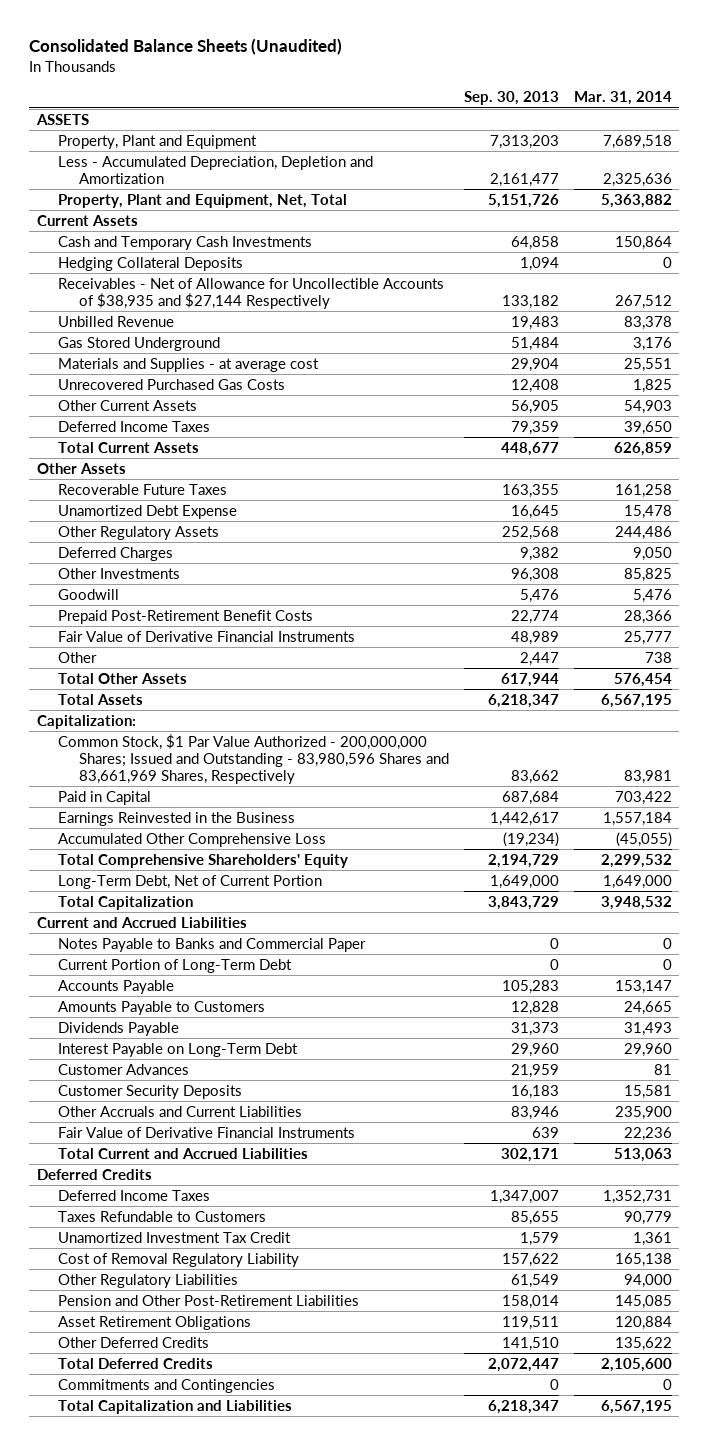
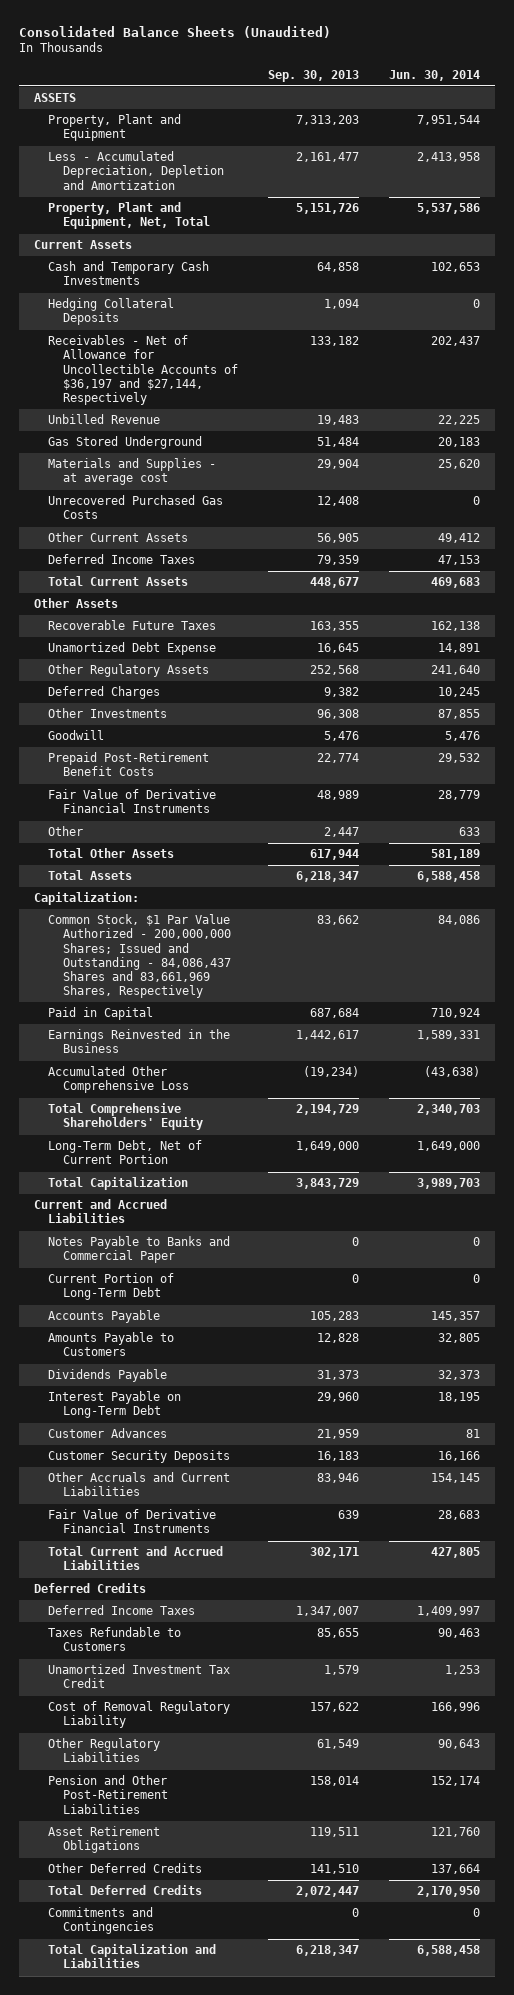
[573,91,672,106] Mar. 31, 2014 -> none
none -> [389,69,481,81] Jun. 30, 2014
[57,277,444,309] Receivables - Net of Allowance for Uncollectible Accounts of $38,935 and $27,144 Respectively -> [48,335,239,405] Receivables - Net of Allowance for Uncollectible Accounts of $36,197 and $27,144, Respectively
[57,733,450,784] Common Stock, $1 Par Value Authorized - 200,000,000 Shares; Issued and Outstanding - 83,980,596 Shares and 83,661,969 Shares, Respectively -> [48,914,232,998] Common Stock, $1 Par Value Authorized - 200,000,000 Shares; Issued and Outstanding - 84,086,437 Shares and 83,661,969 Shares, Respectively

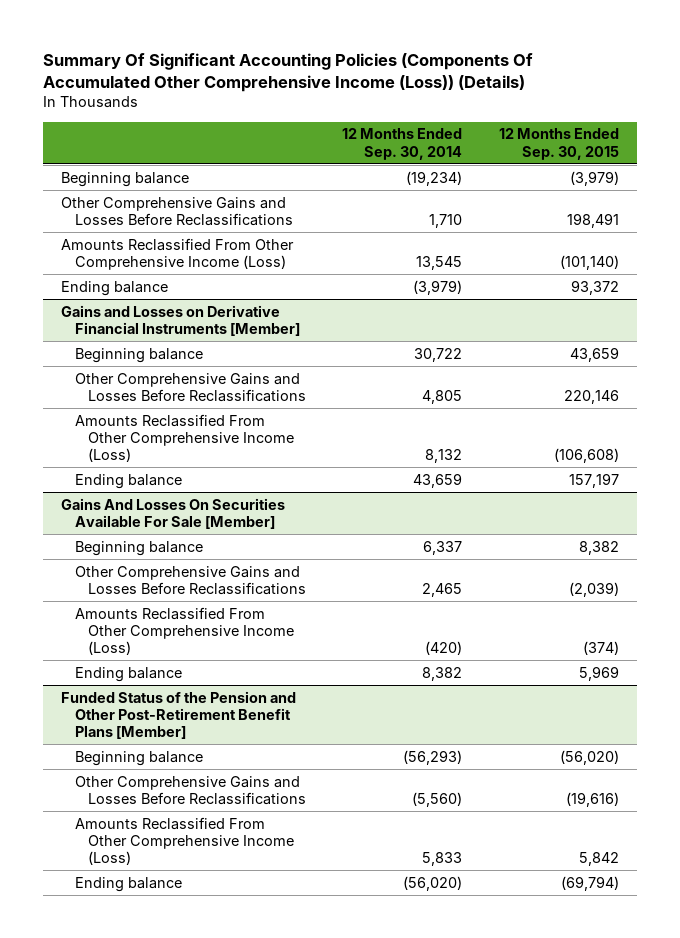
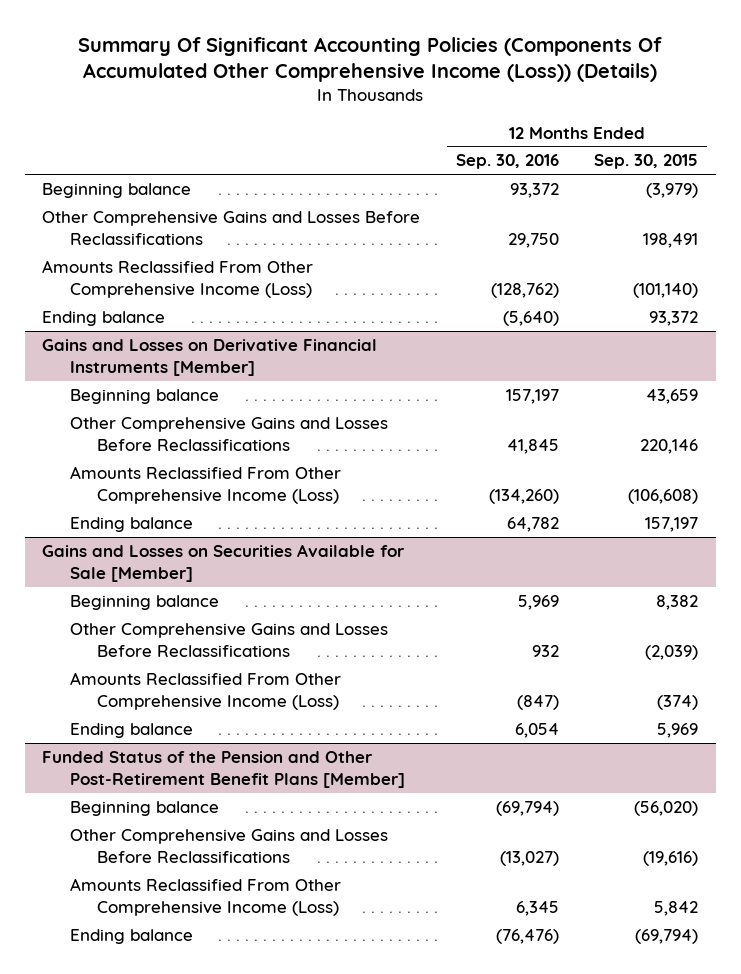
[342,128,463,160] 12 Months Ended Sep. 30, 2014 -> none
none -> [455,154,559,170] Sep. 30, 2016
[61,497,286,529] Gains And Losses On Securities Available For Sale [Member] -> [42,543,406,583] Gains and Losses on Securities Available for Sale [Member]

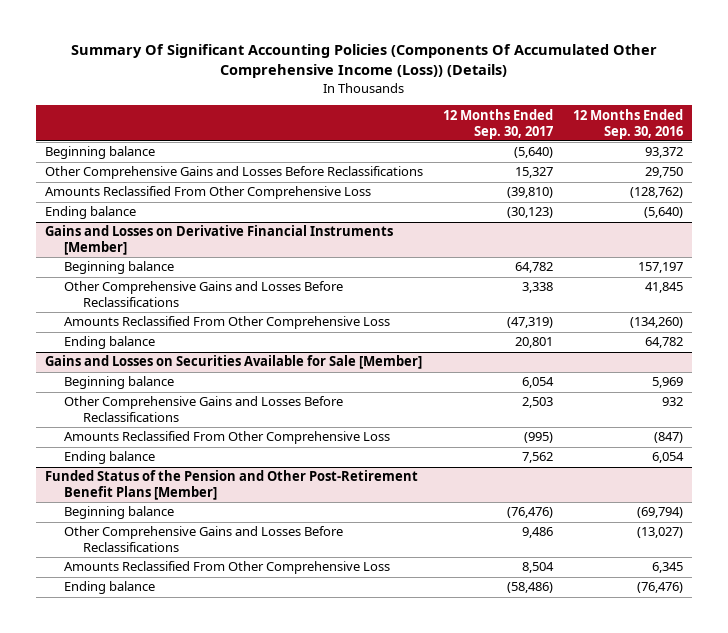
[594,154,699,170] Sep. 30, 2015 -> none
none -> [443,108,554,139] 12 Months Ended Sep. 30, 2017
[42,259,314,299] Amounts Reclassified From Other Comprehensive Income (Loss) -> [45,186,372,200] Amounts Reclassified From Other Comprehensive Loss
[69,465,341,505] Amounts Reclassified From Other Comprehensive Income (Loss) -> [64,316,391,330] Amounts Reclassified From Other Comprehensive Loss
[69,671,341,711] Amounts Reclassified From Other Comprehensive Income (Loss) -> [64,431,391,445] Amounts Reclassified From Other Comprehensive Loss
[69,877,341,917] Amounts Reclassified From Other Comprehensive Income (Loss) -> [64,561,391,575] Amounts Reclassified From Other Comprehensive Loss

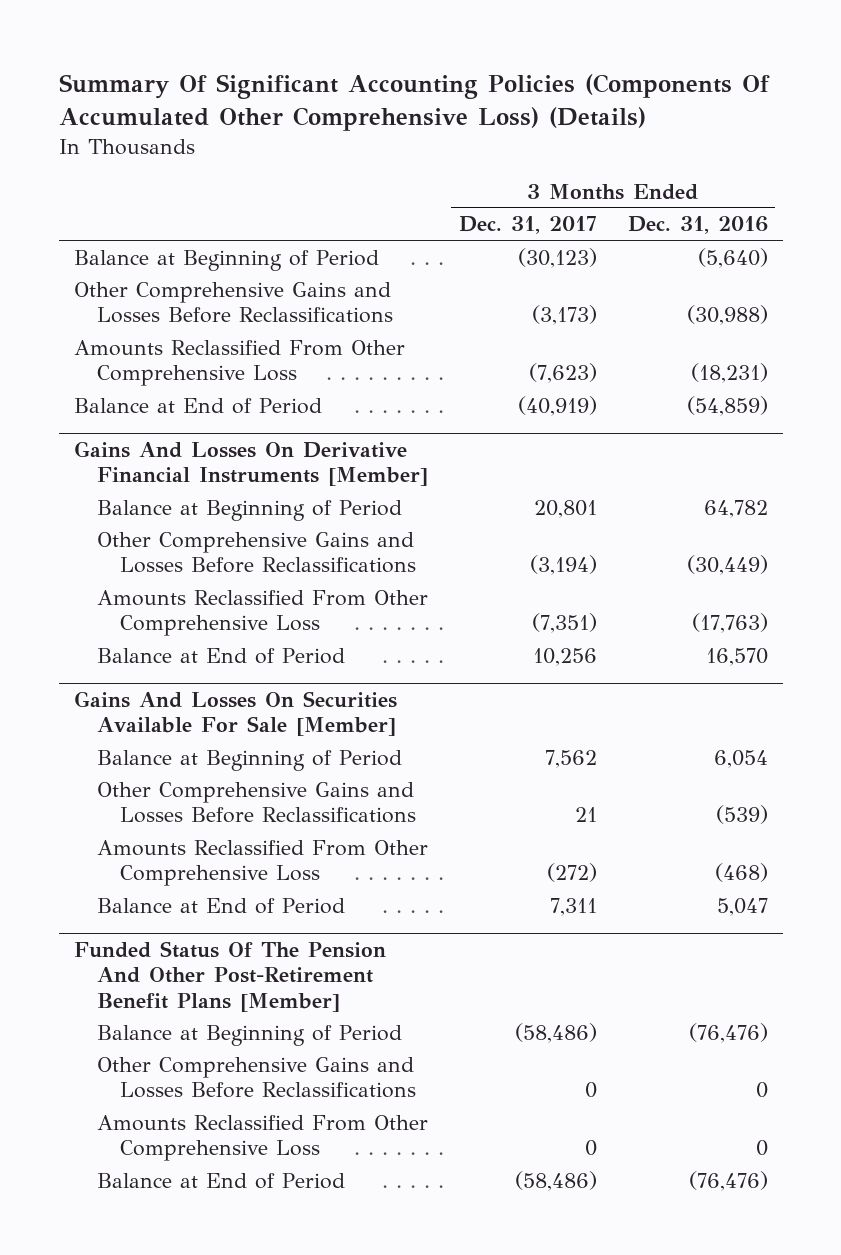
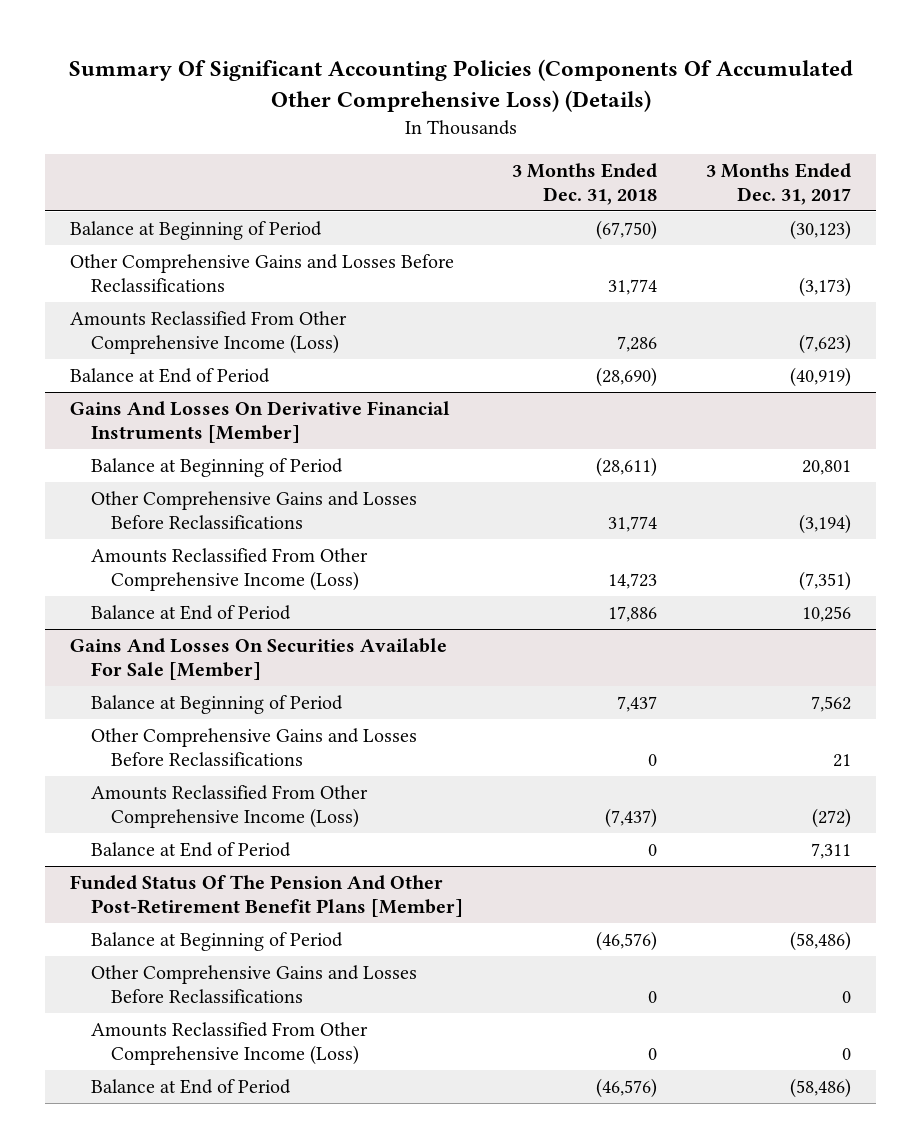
[627,216,768,235] Dec. 31, 2016 -> none
none -> [512,162,658,205] 3 Months Ended Dec. 31, 2018
[73,339,405,386] Amounts Reclassified From Other Comprehensive Loss -> [70,310,348,355] Amounts Reclassified From Other Comprehensive Income (Loss)
[97,589,429,636] Amounts Reclassified From Other Comprehensive Loss -> [90,547,368,592] Amounts Reclassified From Other Comprehensive Income (Loss)
[97,839,429,886] Amounts Reclassified From Other Comprehensive Loss -> [90,784,368,829] Amounts Reclassified From Other Comprehensive Income (Loss)
[97,1114,429,1161] Amounts Reclassified From Other Comprehensive Loss -> [90,1021,368,1066] Amounts Reclassified From Other Comprehensive Income (Loss)

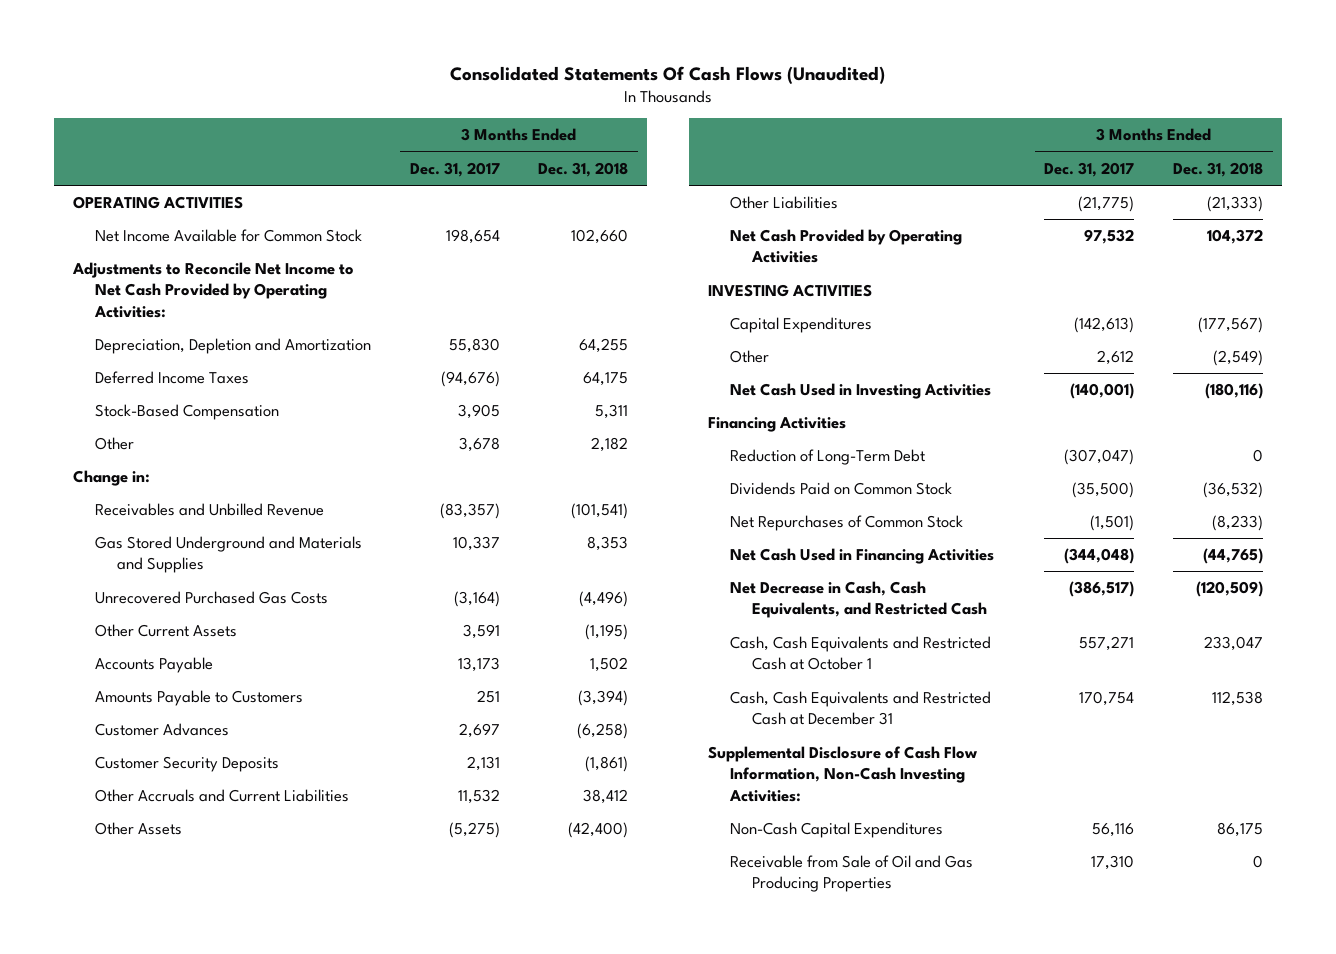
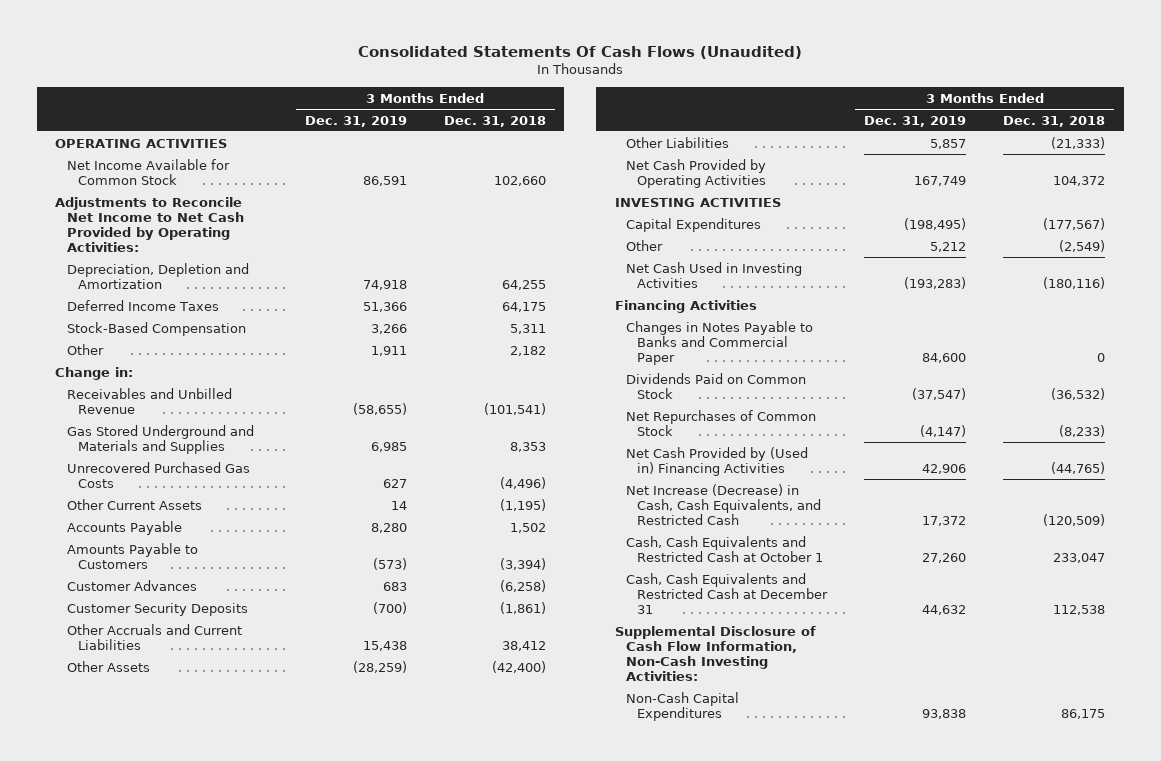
[409,161,500,177] Dec. 31, 2017 -> none
none -> [304,115,407,127] Dec. 31, 2019
[729,449,925,466] Reduction of Long-Term Debt -> none
none -> [626,320,814,365] Changes in Notes Payable to Banks and Commercial Paper
[729,548,994,565] Net Cash Used in Financing Activities -> [626,446,809,476] Net Cash Provided by (Used in) Financing Activities
[729,581,987,619] Net Decrease in Cash, Cash Equivalents, and Restricted Cash -> [626,483,822,525] Net Increase (Decrease) in Cash, Cash Equivalents, and Restricted Cash
[729,855,973,893] Receivable from Sale of Oil and Gas Producing Properties -> none

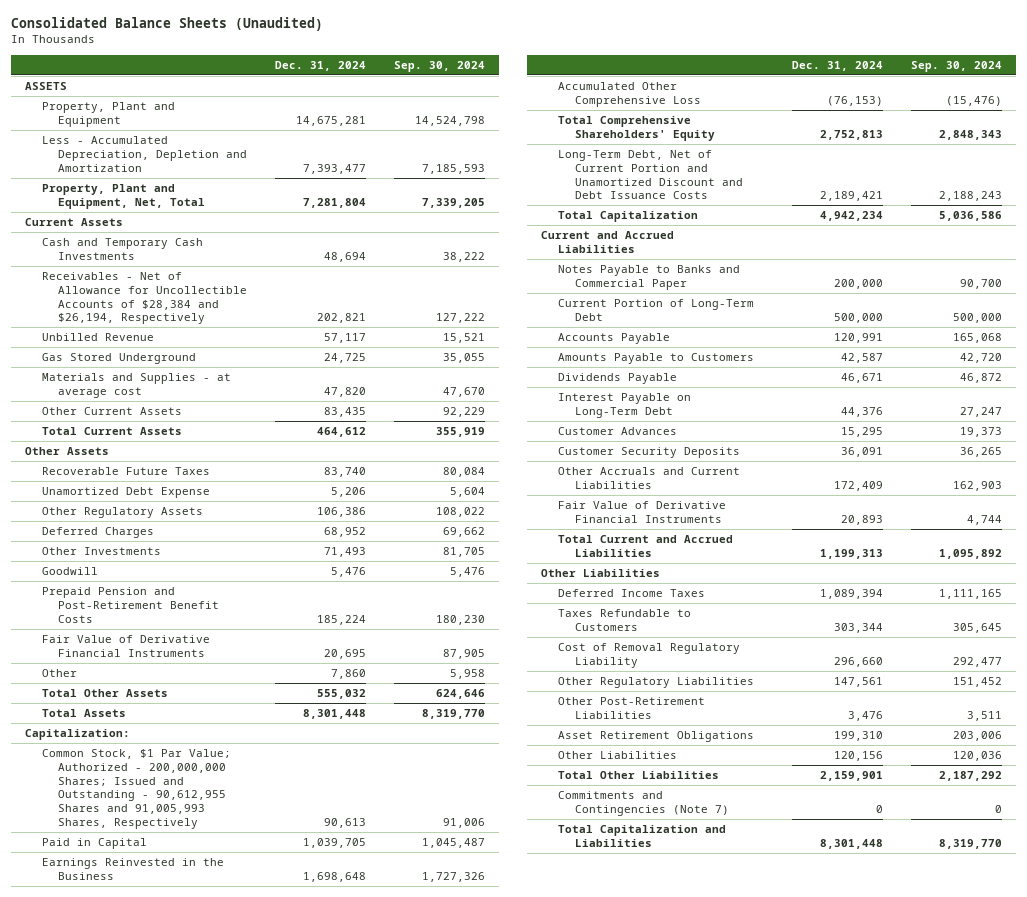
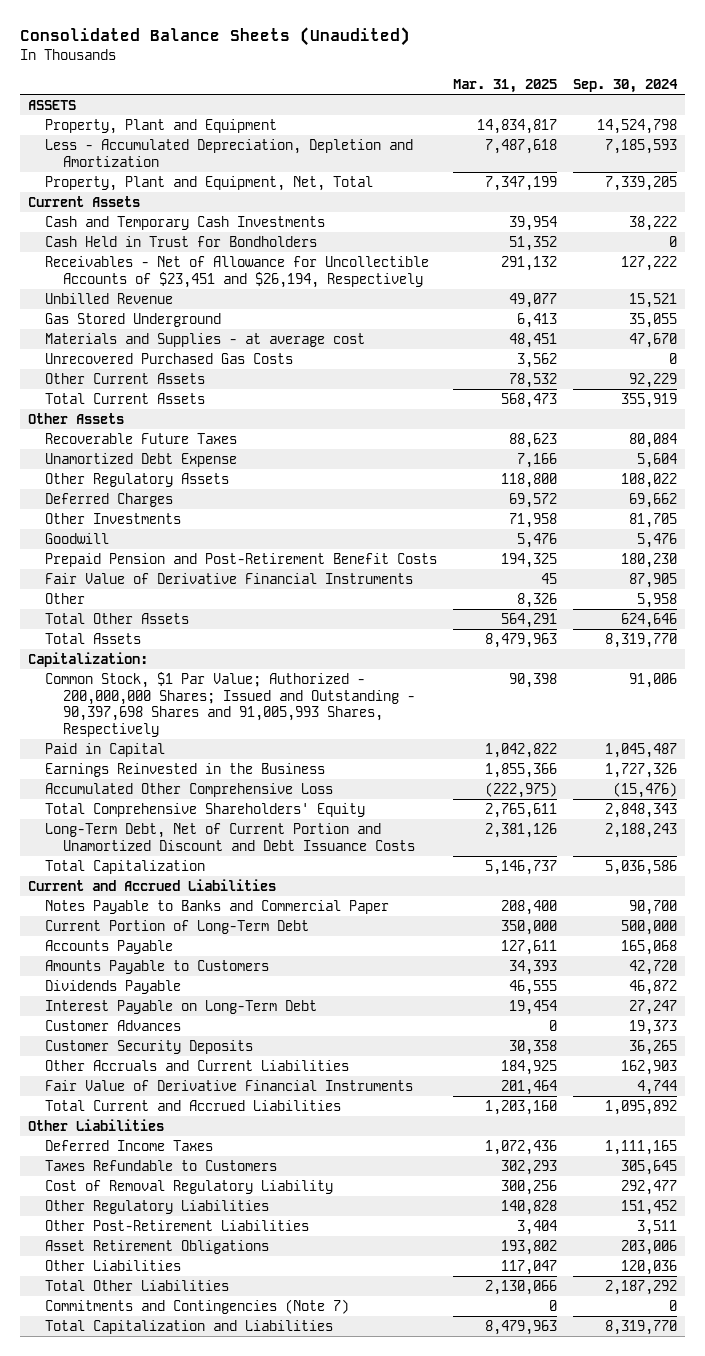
[275,60,367,71] Dec. 31, 2024 -> none
none -> [453,78,558,93] Mar. 31, 2025
none -> [45,235,318,247] Cash Held in Trust for Bondholders
[41,272,248,325] Receivables - Net of Allowance for Uncollectible Accounts of $28,384 and $26,194, Respectively -> [45,255,430,288] Receivables - Net of Allowance for Uncollectible Accounts of $23,451 and $26,194, Respectively
none -> [45,352,294,364] Unrecovered Purchased Gas Costs
[41,749,231,829] Common Stock, $1 Par Value; Authorized - 200,000,000 Shares; Issued and Outstanding - 90,612,955 Shares and 91,005,993 Shares, Respectively -> [45,671,416,737] Common Stock, $1 Par Value; Authorized - 200,000,000 Shares; Issued and Outstanding - 90,397,698 Shares and 91,005,993 Shares, Respectively

